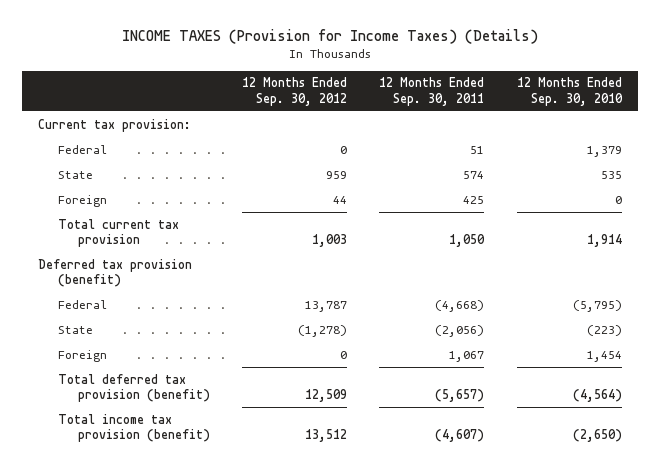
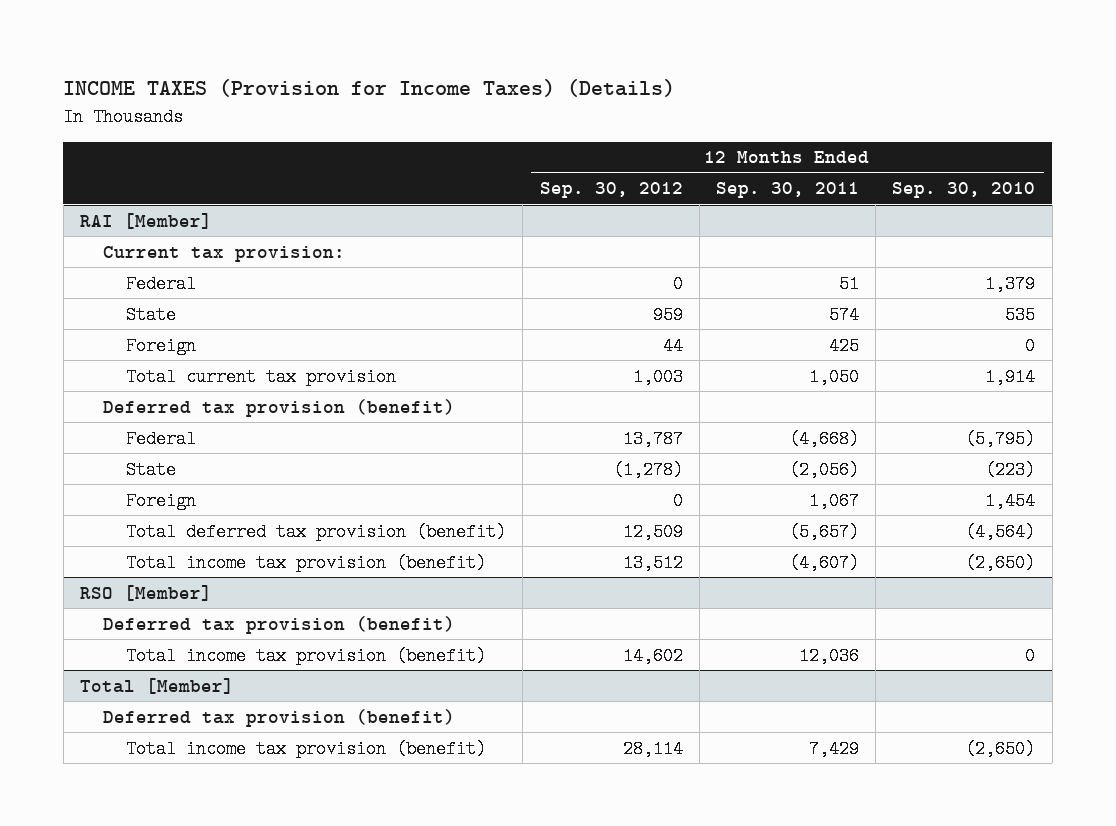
none -> [80,212,213,229] RAI [Member]
none -> [80,584,213,601] RSO [Member]
none -> [103,615,456,634] Deferred tax provision (benefit)
none -> [126,646,487,665] Total income tax provision (benefit)
none -> [80,677,235,694] Total [Member]
none -> [103,708,456,727] Deferred tax provision (benefit)
none -> [126,739,487,758] Total income tax provision (benefit)

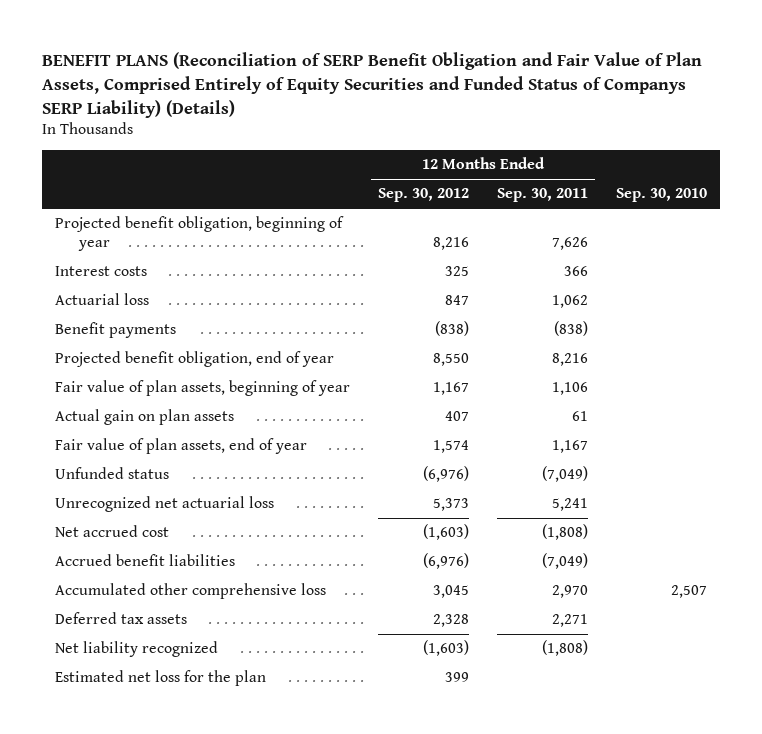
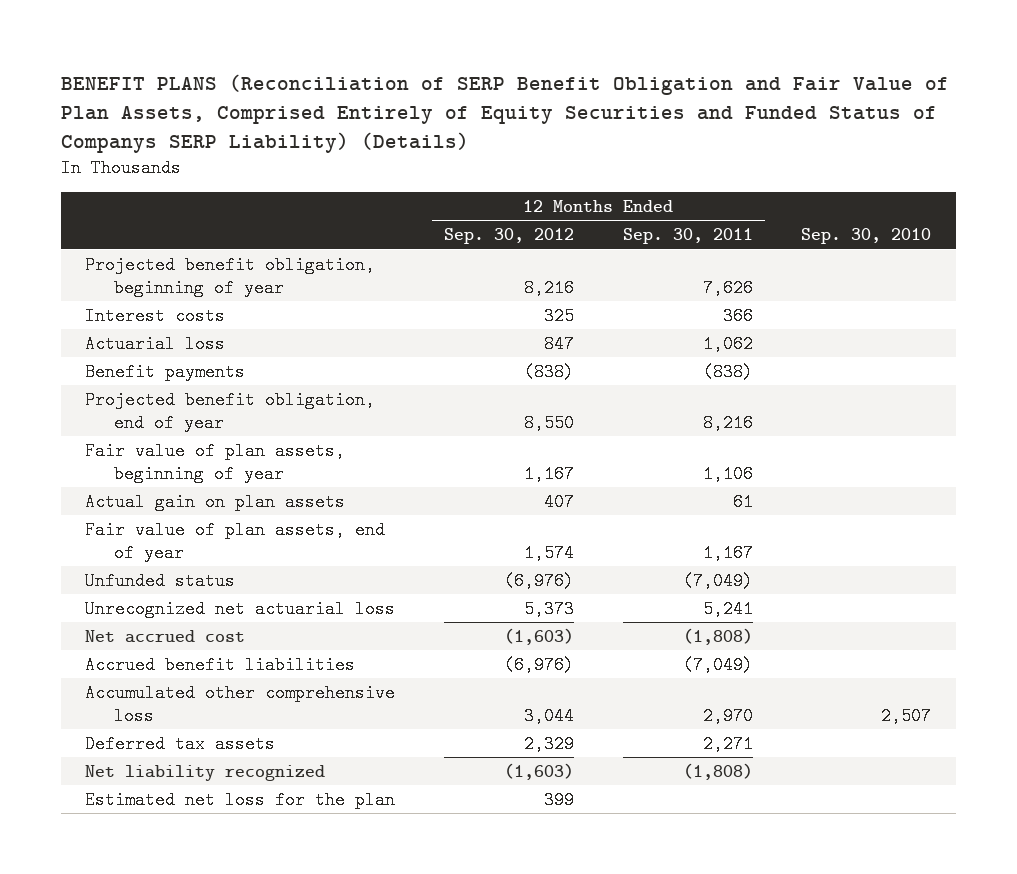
[433,585,470,599] 3,045 -> [524,706,575,725] 3,044
[433,614,470,628] 2,328 -> [524,734,575,753] 2,329

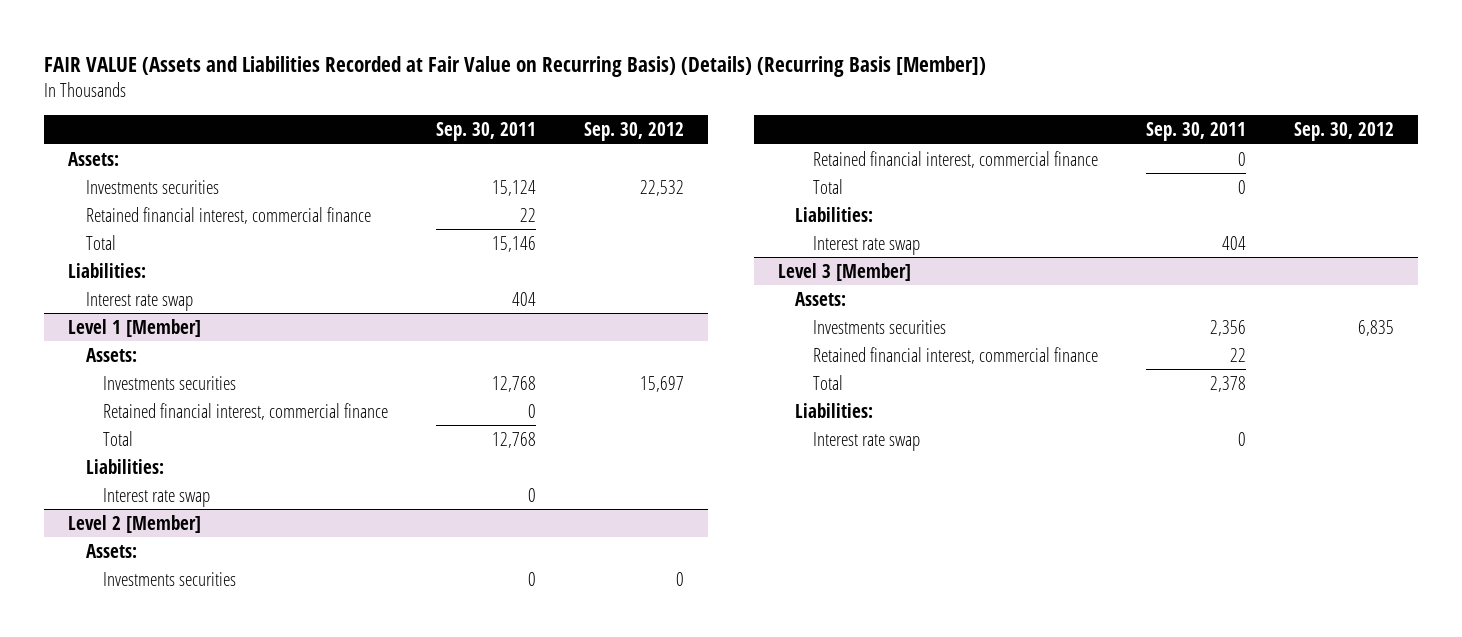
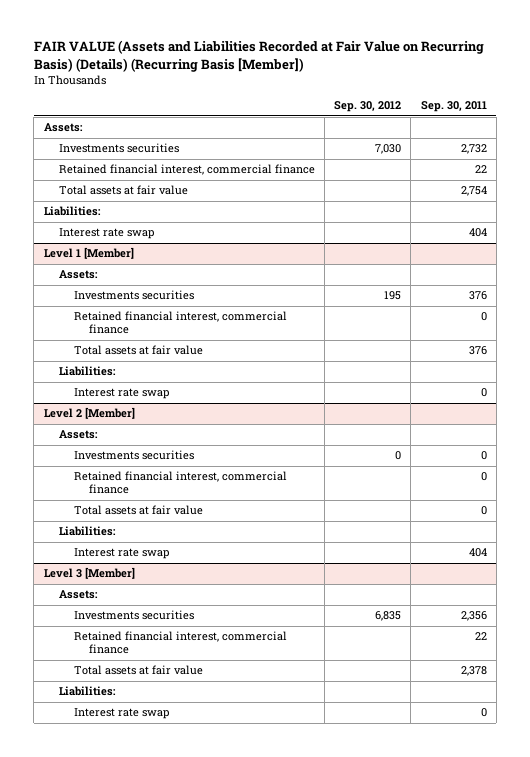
[492,179,537,196] 15,124 -> [460,144,487,155] 2,732
[640,179,685,196] 22,532 -> [375,144,402,155] 7,030
[85,234,116,250] Total -> [58,185,188,196] Total assets at fair value
[492,235,537,252] 15,146 -> [460,186,487,197] 2,754
[492,375,537,392] 12,768 -> [468,291,487,301] 376
[640,375,685,392] 15,697 -> [384,291,402,301] 195
[103,430,134,446] Total -> [73,345,203,356] Total assets at fair value
[492,431,537,448] 12,768 -> [468,346,487,356] 376
[813,178,844,194] Total -> [73,505,203,516] Total assets at fair value
[813,374,844,390] Total -> [73,665,203,676] Total assets at fair value

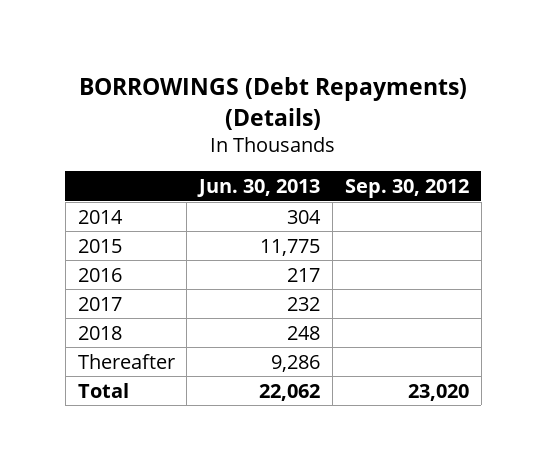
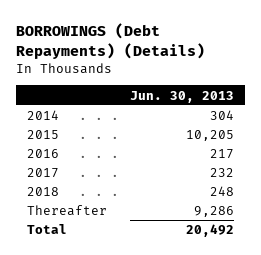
[344,178,469,198] Sep. 30, 2012 -> none
[260,238,321,256] 11,775 -> [185,130,234,142] 10,205
[259,383,321,401] 22,062 -> [185,224,234,238] 20,492

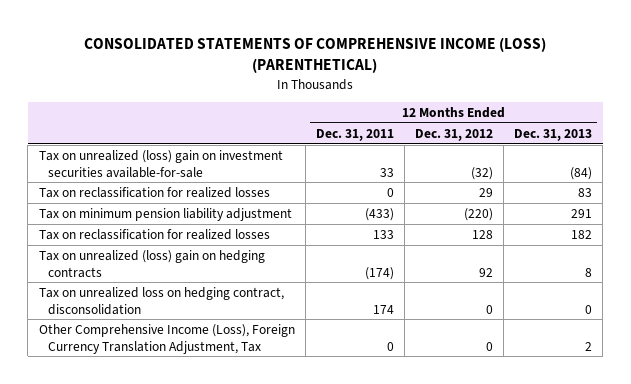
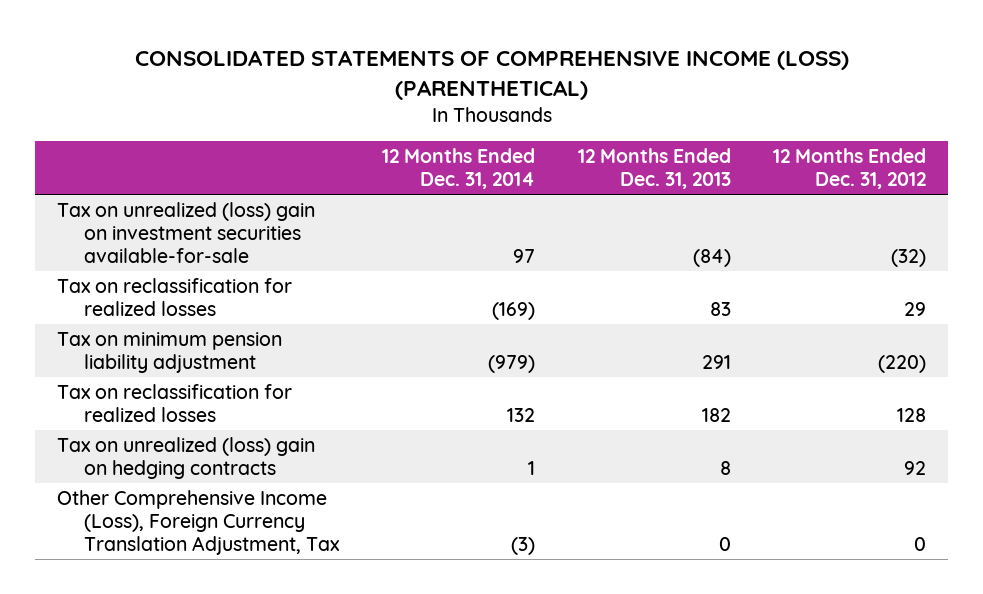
[315,128,394,141] Dec. 31, 2011 -> none
none -> [382,148,536,190] 12 Months Ended Dec. 31, 2014
[38,286,284,315] Tax on unrealized loss on hedging contract, disconsolidation -> none
[585,341,593,351] 2 -> [718,536,731,551] 0

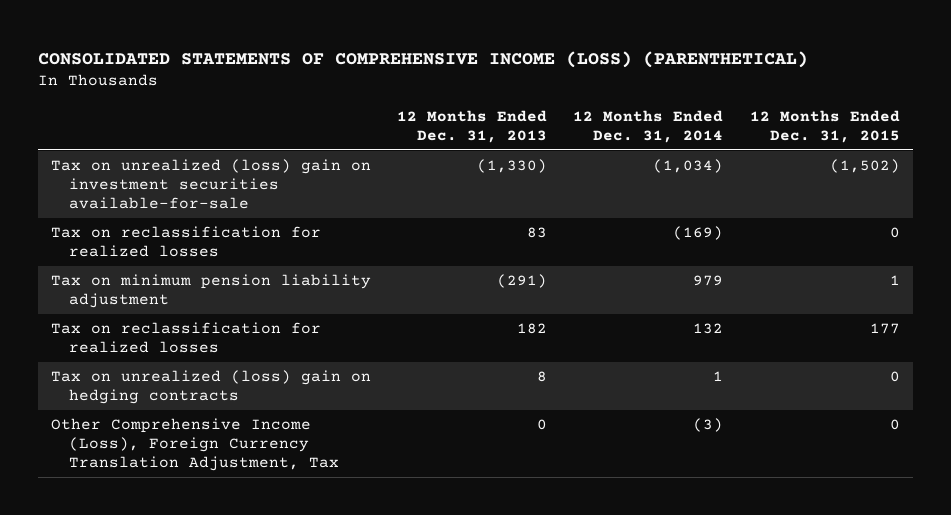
[773,148,927,190] 12 Months Ended Dec. 31, 2012 -> none
none -> [749,109,900,143] 12 Months Ended Dec. 31, 2015
[513,248,536,263] 97 -> [653,159,724,174] (1,034)
[692,248,731,267] (84) -> [477,159,548,174] (1,330)
[488,354,536,373] (979) -> [693,275,724,287] 979
[701,354,731,369] 291 -> [497,274,548,289] (291)

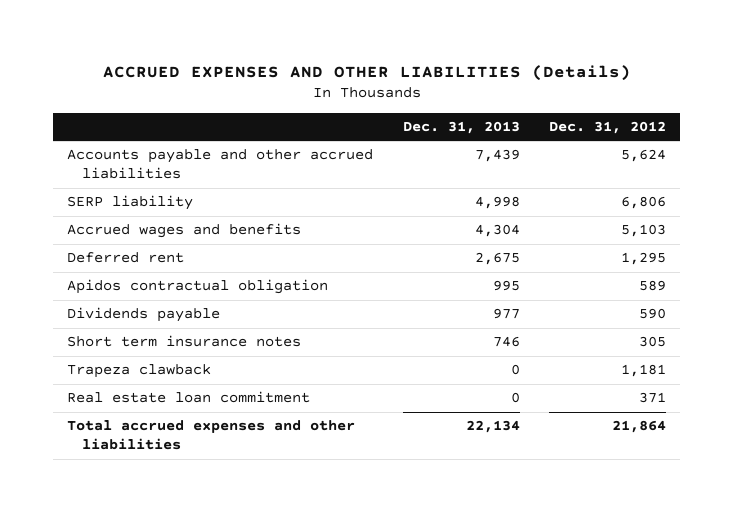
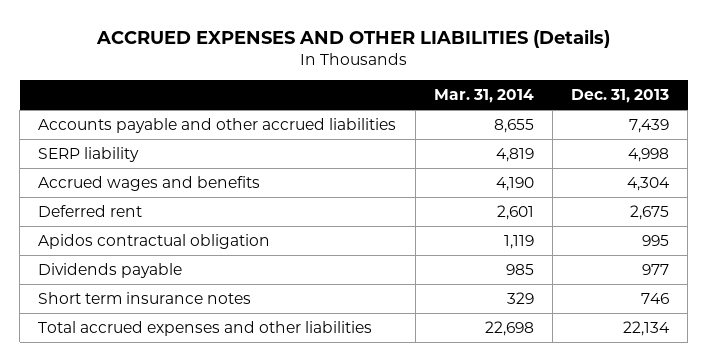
[548,121,666,135] Dec. 31, 2012 -> none
none -> [433,88,534,103] Mar. 31, 2014
[67,364,212,379] Trapeza clawback -> none
[67,391,311,404] Real estate loan commitment -> none

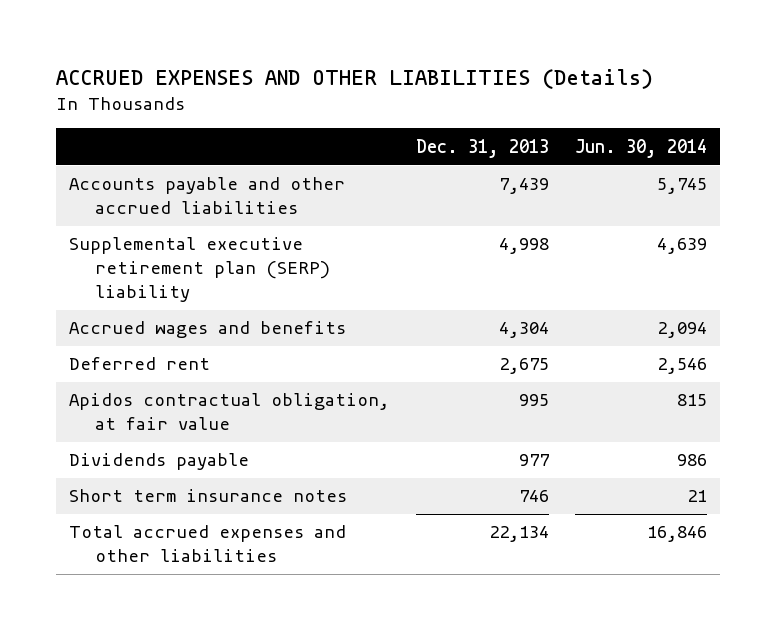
[433,88,534,103] Mar. 31, 2014 -> none
none -> [574,138,707,158] Jun. 30, 2014
[38,146,140,162] SERP liability -> [69,237,330,303] Supplemental executive retirement plan (SERP) liability
[38,233,271,249] Apidos contractual obligation -> [69,393,390,431] Apidos contractual obligation, at fair value

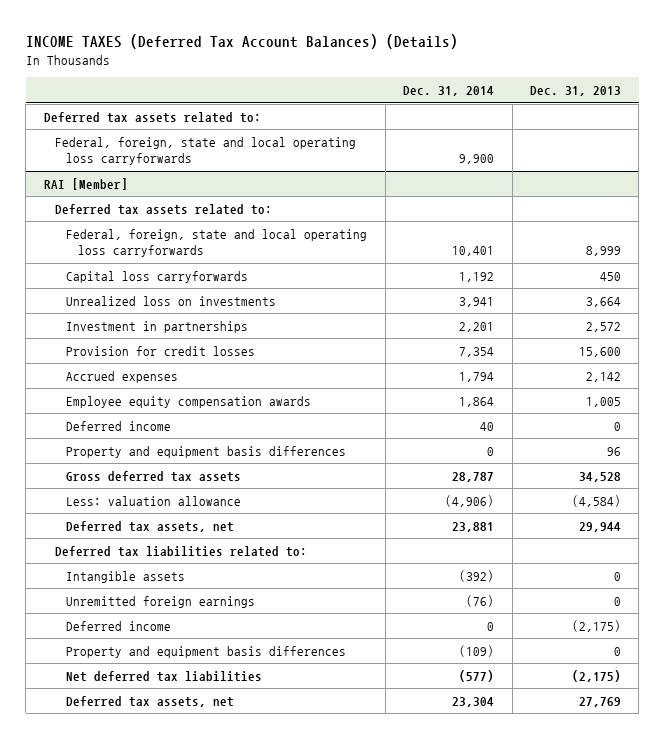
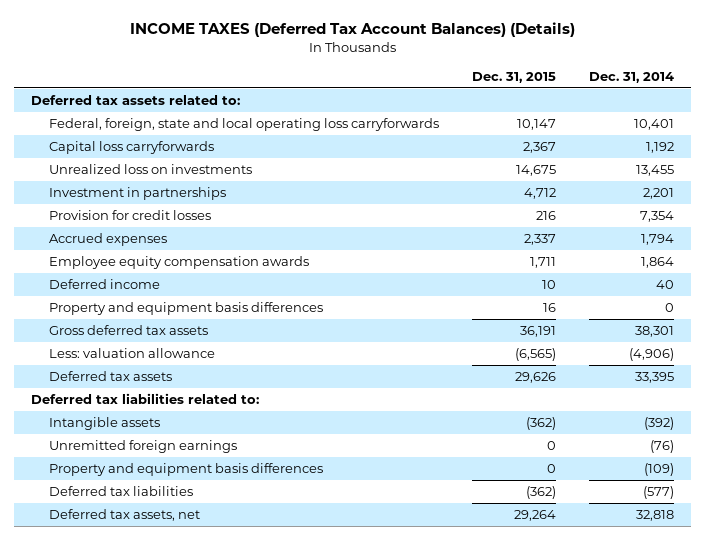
[530,86,622,97] Dec. 31, 2013 -> none
none -> [472,71,557,83] Dec. 31, 2015
[55,136,357,166] Federal, foreign, state and local operating loss carryforwards -> none
[43,177,128,190] RAI [Member] -> none
[55,203,273,215] Deferred tax assets related to: -> none
[459,296,495,307] 3,941 -> [636,165,675,177] 13,455
[452,471,495,482] 28,787 -> [635,326,675,338] 38,301
[66,520,235,532] Deferred tax assets, net -> [48,371,172,382] Deferred tax assets
[452,521,495,532] 23,881 -> [635,372,675,384] 33,395
[66,620,172,631] Deferred income -> none
[66,670,263,682] Net deferred tax liabilities -> [48,486,193,497] Deferred tax liabilities
[452,696,495,707] 23,304 -> [636,510,675,522] 32,818

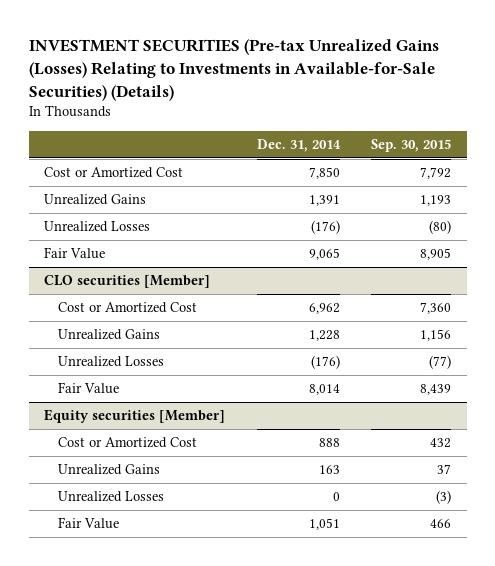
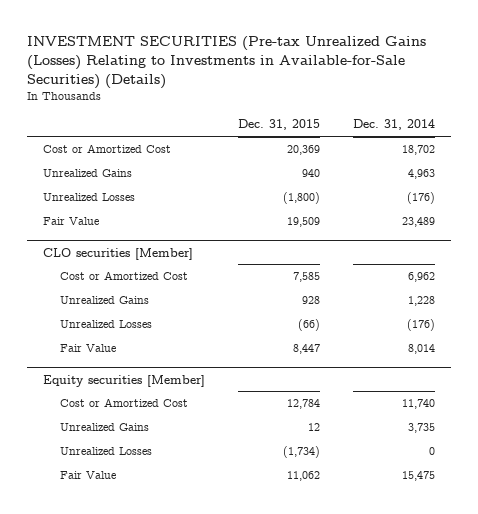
[370,139,451,153] Sep. 30, 2015 -> none
none -> [238,119,321,131] Dec. 31, 2015
[308,167,340,180] 7,850 -> [402,145,436,156] 18,702
[308,195,340,207] 1,391 -> [408,169,436,180] 4,963
[308,248,340,261] 9,065 -> [402,217,436,228] 23,489
[318,438,340,448] 888 -> [402,399,436,410] 11,740
[318,465,340,475] 163 -> [408,423,436,434] 3,735
[308,518,340,531] 1,051 -> [402,471,436,482] 15,475

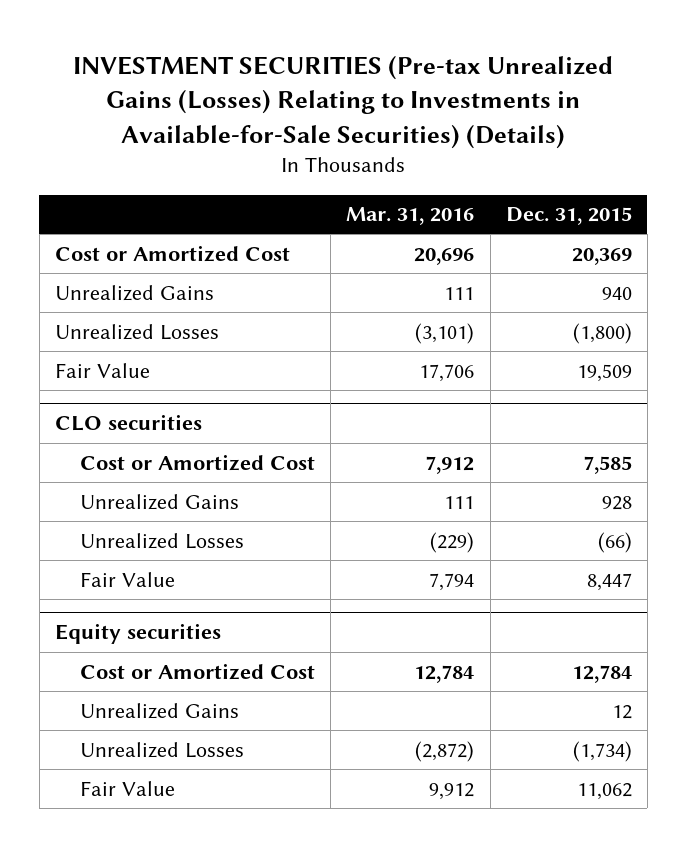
[353,119,436,131] Dec. 31, 2014 -> none
none -> [346,207,475,226] Mar. 31, 2016
[43,247,194,260] CLO securities [Member] -> [55,414,203,432] CLO securities
[43,374,206,387] Equity securities [Member] -> [55,623,222,645] Equity securities

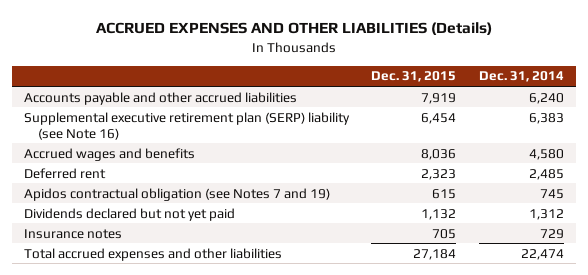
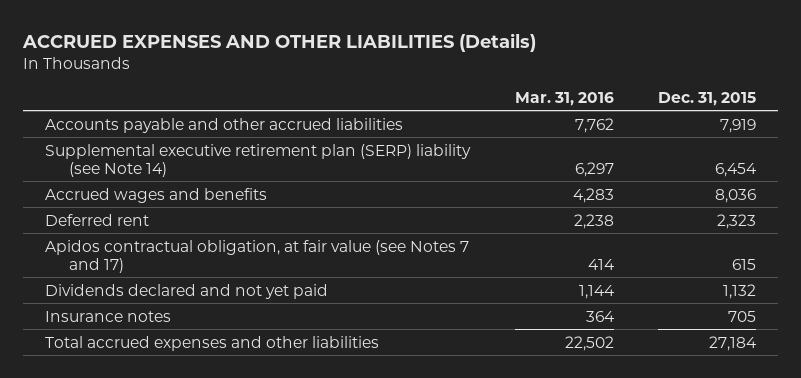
[479,71,565,83] Dec. 31, 2014 -> none
none -> [514,91,614,106] Mar. 31, 2016
[23,111,350,140] Supplemental executive retirement plan (SERP) liability (see Note 16) -> [45,143,472,177] Supplemental executive retirement plan (SERP) liability (see Note 14)
[23,187,330,201] Apidos contractual obligation (see Notes 7 and 19) -> [45,239,470,273] Apidos contractual obligation, at fair value (see Notes 7 and 17)
[23,207,235,221] Dividends declared but not yet paid -> [45,283,329,299] Dividends declared and not yet paid

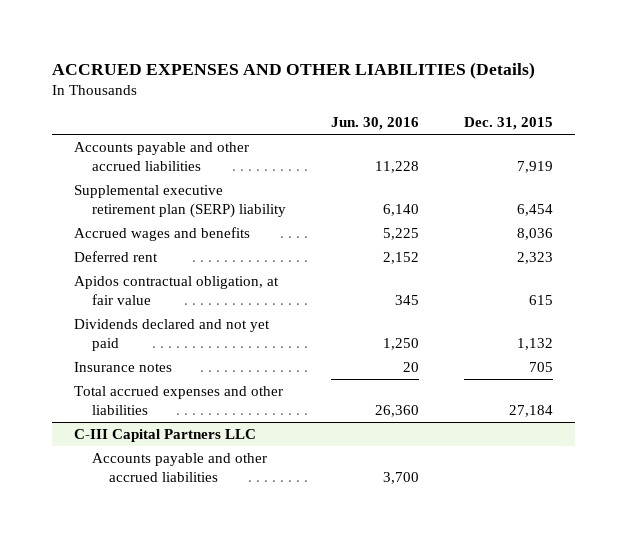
[514,91,614,106] Mar. 31, 2016 -> none
none -> [330,117,419,131] Jun. 30, 2016
[45,143,472,177] Supplemental executive retirement plan (SERP) liability (see Note 14) -> [74,184,286,218] Supplemental executive retirement plan (SERP) liability
[45,239,470,273] Apidos contractual obligation, at fair value (see Notes 7 and 17) -> [74,275,280,305] Apidos contractual obligation, at fair value
none -> [74,428,257,442] C-III Capital Partners LLC
none -> [91,452,267,482] Accounts payable and other accrued liabilities

